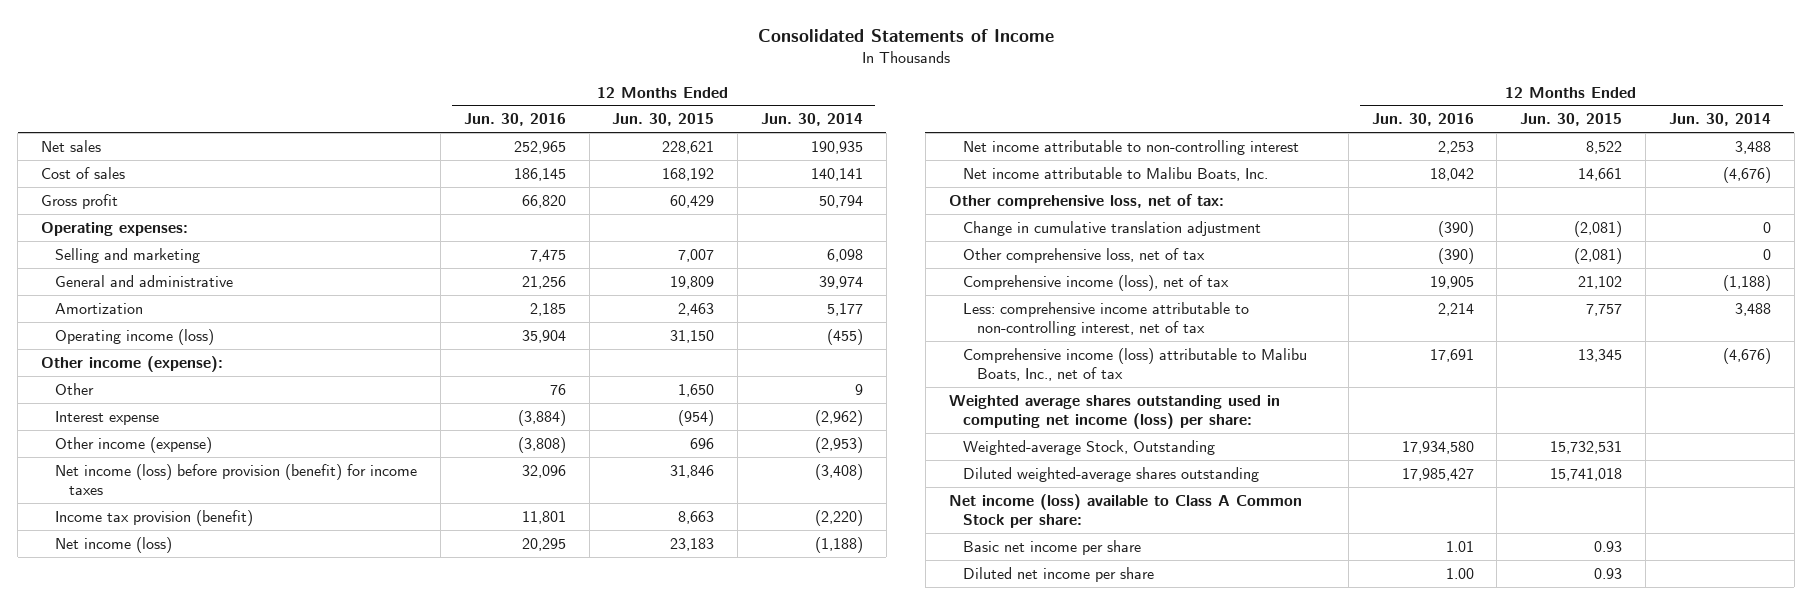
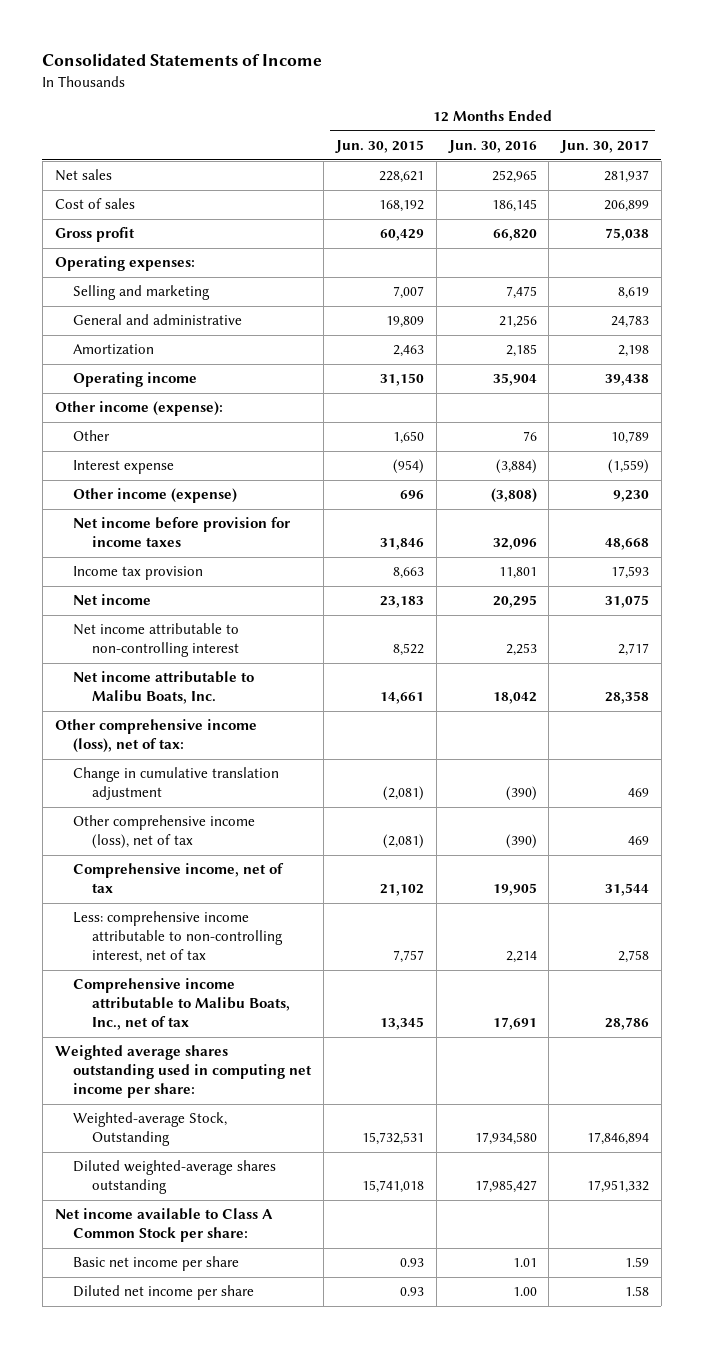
[761,113,864,127] Jun. 30, 2014 -> none
none -> [560,140,650,154] Jun. 30, 2017
[55,328,215,345] Operating income (loss) -> [73,372,198,388] Operating income
[55,463,418,495] Net income (loss) before provision (benefit) for income taxes -> [73,517,291,548] Net income before provision for income taxes
[55,509,254,526] Income tax provision (benefit) -> [73,566,204,581] Income tax provision
[55,536,173,553] Net income (loss) -> [73,594,152,606] Net income
[948,193,1224,209] Other comprehensive loss, net of tax: -> [54,719,257,754] Other comprehensive income (loss), net of tax:
[962,247,1205,263] Other comprehensive loss, net of tax -> [73,815,256,850] Other comprehensive income (loss), net of tax
[962,274,1229,291] Comprehensive income (loss), net of tax -> [73,863,285,894] Comprehensive income, net of tax
[962,347,1307,381] Comprehensive income (loss) attributable to Malibu Boats, Inc., net of tax -> [73,978,290,1031] Comprehensive income attributable to Malibu Boats, Inc., net of tax
[948,394,1280,429] Weighted average shares outstanding used in computing net income (loss) per share: -> [54,1045,313,1099] Weighted average shares outstanding used in computing net income per share:
[948,493,1302,528] Net income (loss) available to Class A Common Stock per share: -> [54,1208,273,1243] Net income available to Class A Common Stock per share:

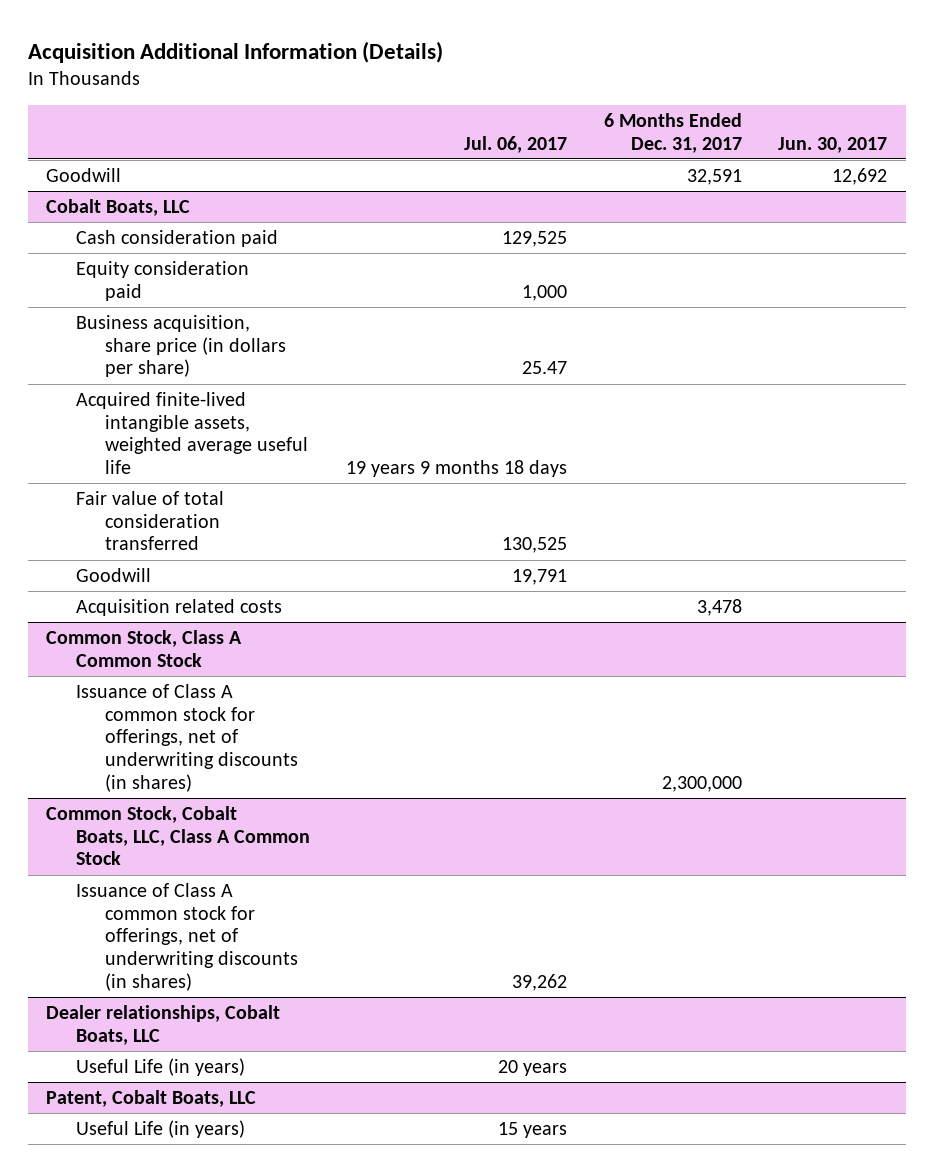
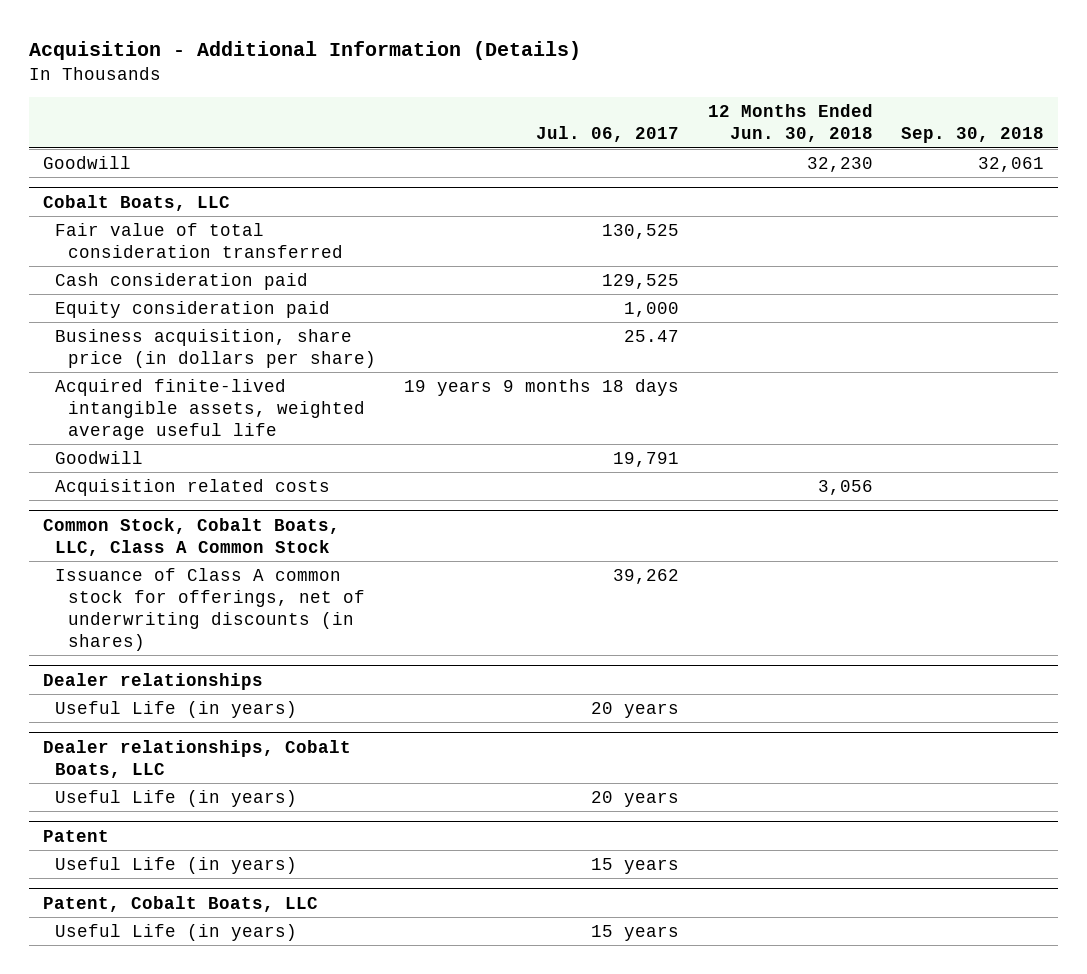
[27,40,443,63] Acquisition Additional Information (Details) -> [29,41,582,61] Acquisition - Additional Information (Details)
[603,113,742,153] 6 Months Ended Dec. 31, 2017 -> none
[778,136,888,153] Jun. 30, 2017 -> none
none -> [707,104,873,143] 12 Months Ended Jun. 30, 2018
none -> [900,127,1044,144] Sep. 30, 2018
[75,490,224,551] Fair value of total consideration transferred -> [55,222,343,258] Fair value of total consideration transferred
[46,629,243,667] Common Stock, Class A Common Stock -> none
[75,683,299,793] Issuance of Class A common stock for offerings, net of underwriting discounts (in shares) -> none
none -> [43,672,264,690] Dealer relationships
none -> [55,700,298,718] Useful Life (in years)
none -> [43,829,110,842] Patent
none -> [55,856,298,874] Useful Life (in years)

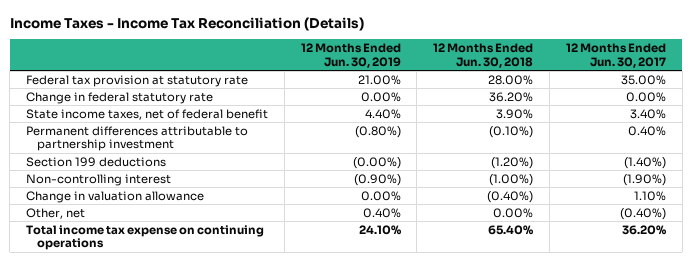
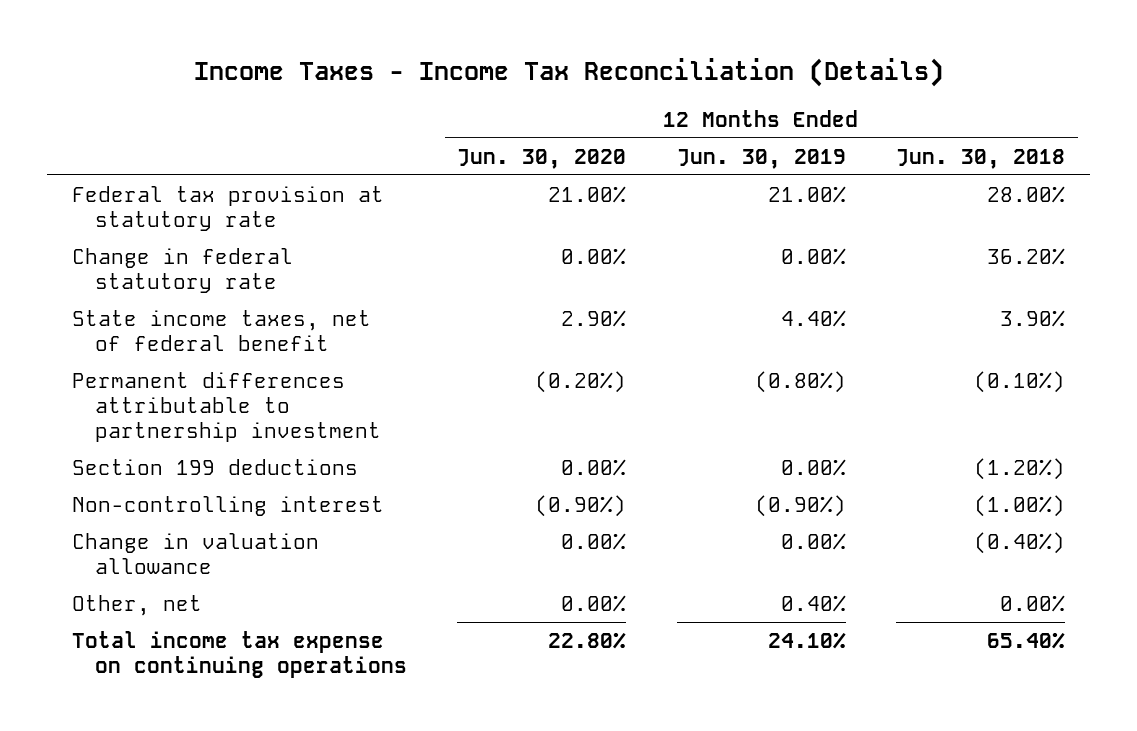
[565,43,666,68] 12 Months Ended Jun. 30, 2017 -> none
none -> [457,148,627,169] Jun. 30, 2020
[352,156,401,169] (0.00%) -> [780,458,846,476] 0.00%

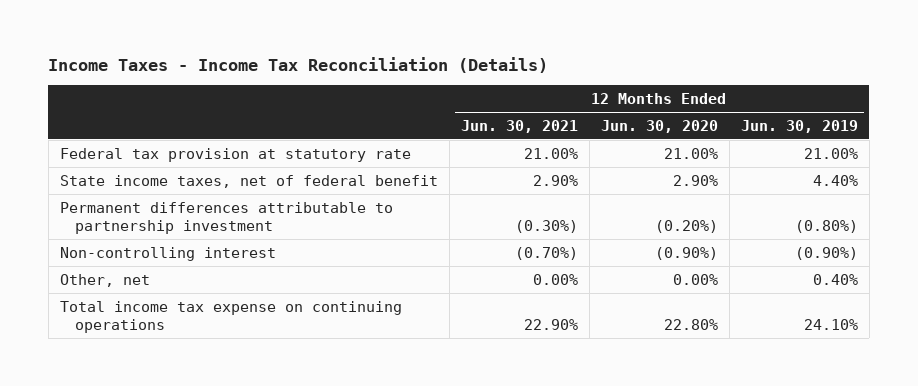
[896,148,1066,169] Jun. 30, 2018 -> none
none -> [460,119,578,133] Jun. 30, 2021
[71,247,293,293] Change in federal statutory rate -> none
[71,458,358,475] Section 199 deductions -> none
[71,532,319,574] Change in valuation allowance -> none

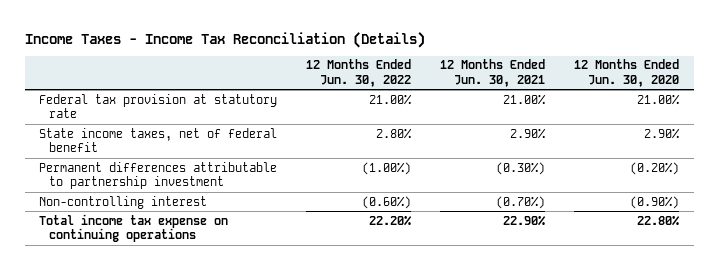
[740,119,858,133] Jun. 30, 2019 -> none
none -> [306,59,412,88] 12 Months Ended Jun. 30, 2022
[59,273,150,287] Other, net -> none

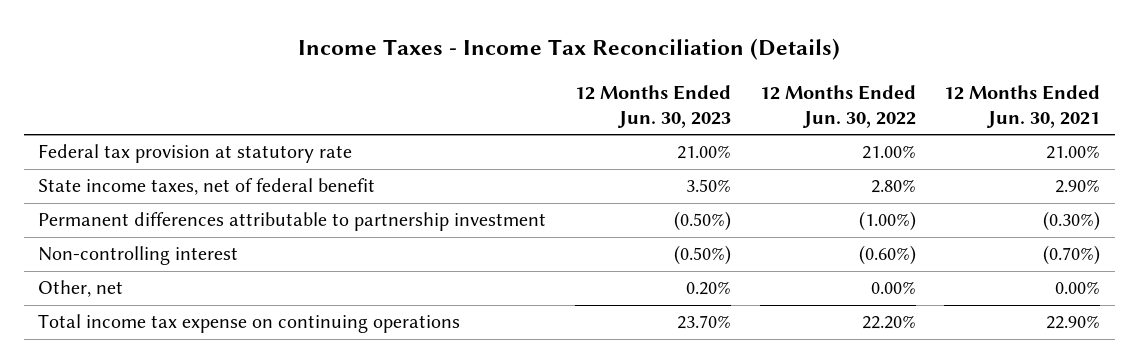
[574,59,680,88] 12 Months Ended Jun. 30, 2020 -> none
none -> [574,84,731,128] 12 Months Ended Jun. 30, 2023
none -> [38,280,124,298] Other, net

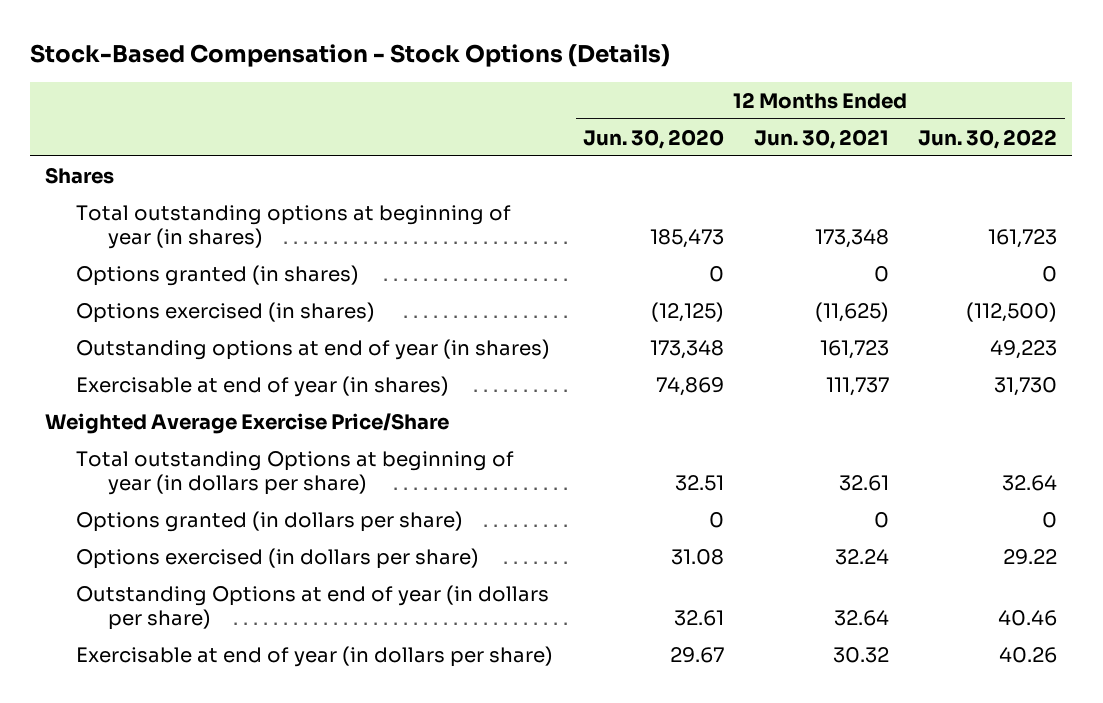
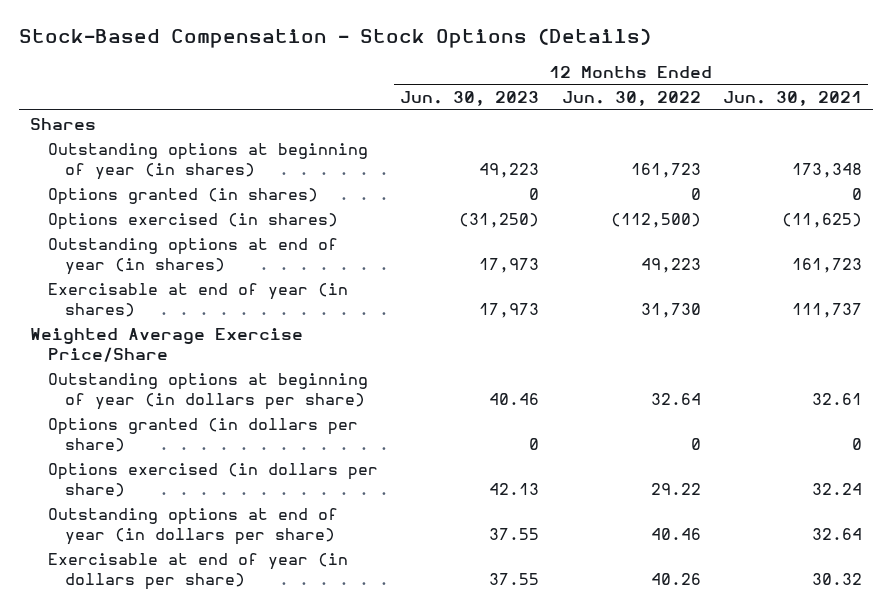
[583,128,725,149] Jun. 30, 2020 -> none
none -> [400,91,540,107] Jun. 30, 2023
[76,204,512,249] Total outstanding options at beginning of year (in shares) -> [47,142,368,180] Outstanding options at beginning of year (in shares)
[76,450,515,495] Total outstanding Options at beginning of year (in dollars per share) -> [47,372,368,410] Outstanding options at beginning of year (in dollars per share)
[76,584,550,630] Outstanding Options at end of year (in dollars per share) -> [47,507,338,545] Outstanding options at end of year (in dollars per share)

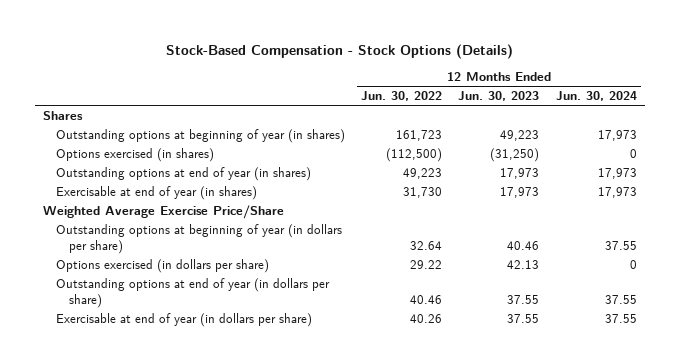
[723,91,863,107] Jun. 30, 2021 -> none
none -> [555,91,637,102] Jun. 30, 2024
[47,187,318,205] Options granted (in shares) -> none
[47,417,358,452] Options granted (in dollars per share) -> none

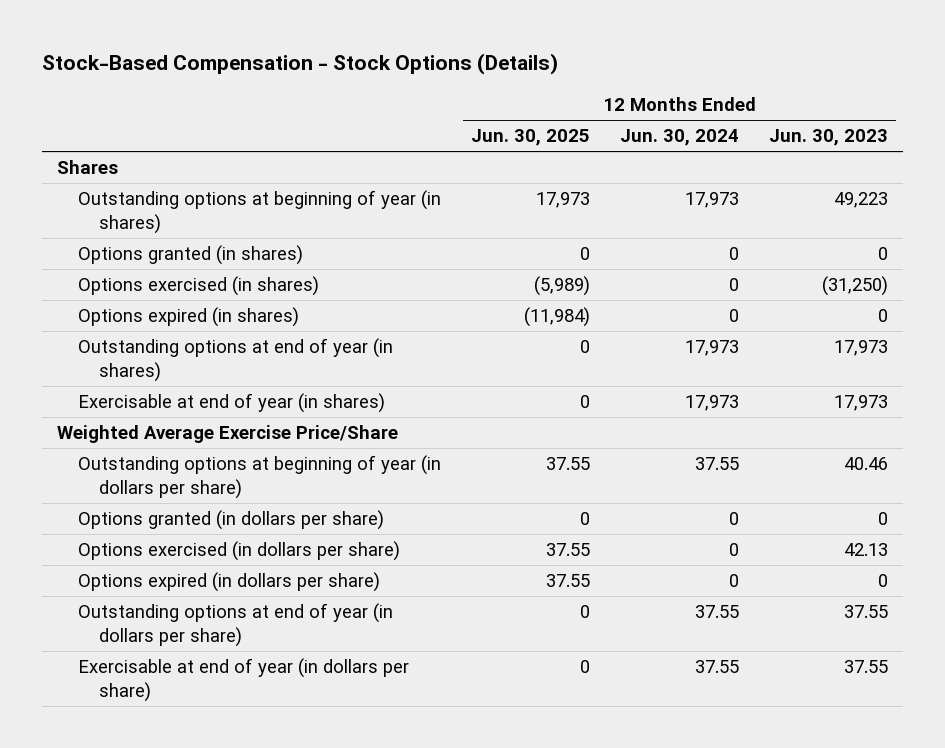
[361,91,443,102] Jun. 30, 2022 -> none
none -> [470,129,590,147] Jun. 30, 2025
none -> [77,245,303,266] Options granted (in shares)
none -> [77,307,299,328] Options expired (in shares)
none -> [77,510,384,531] Options granted (in dollars per share)
none -> [77,572,380,593] Options expired (in dollars per share)

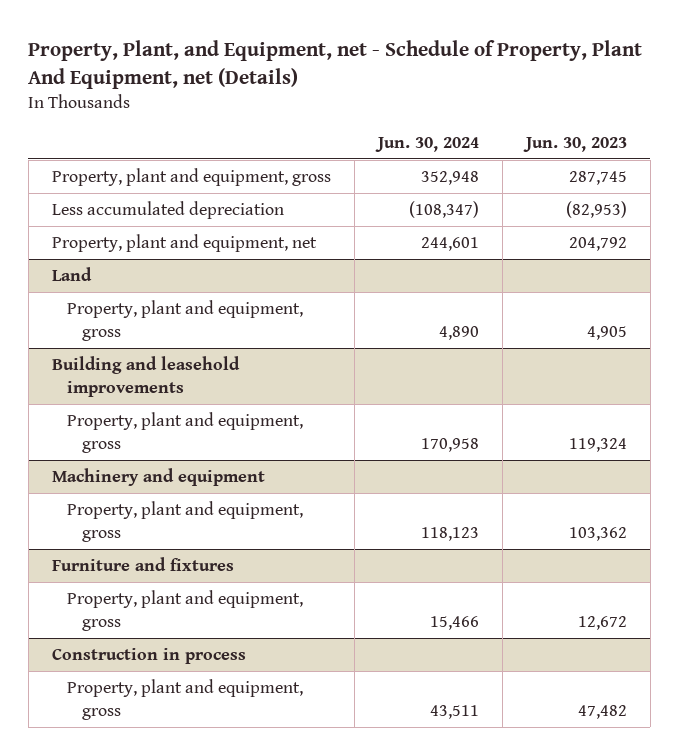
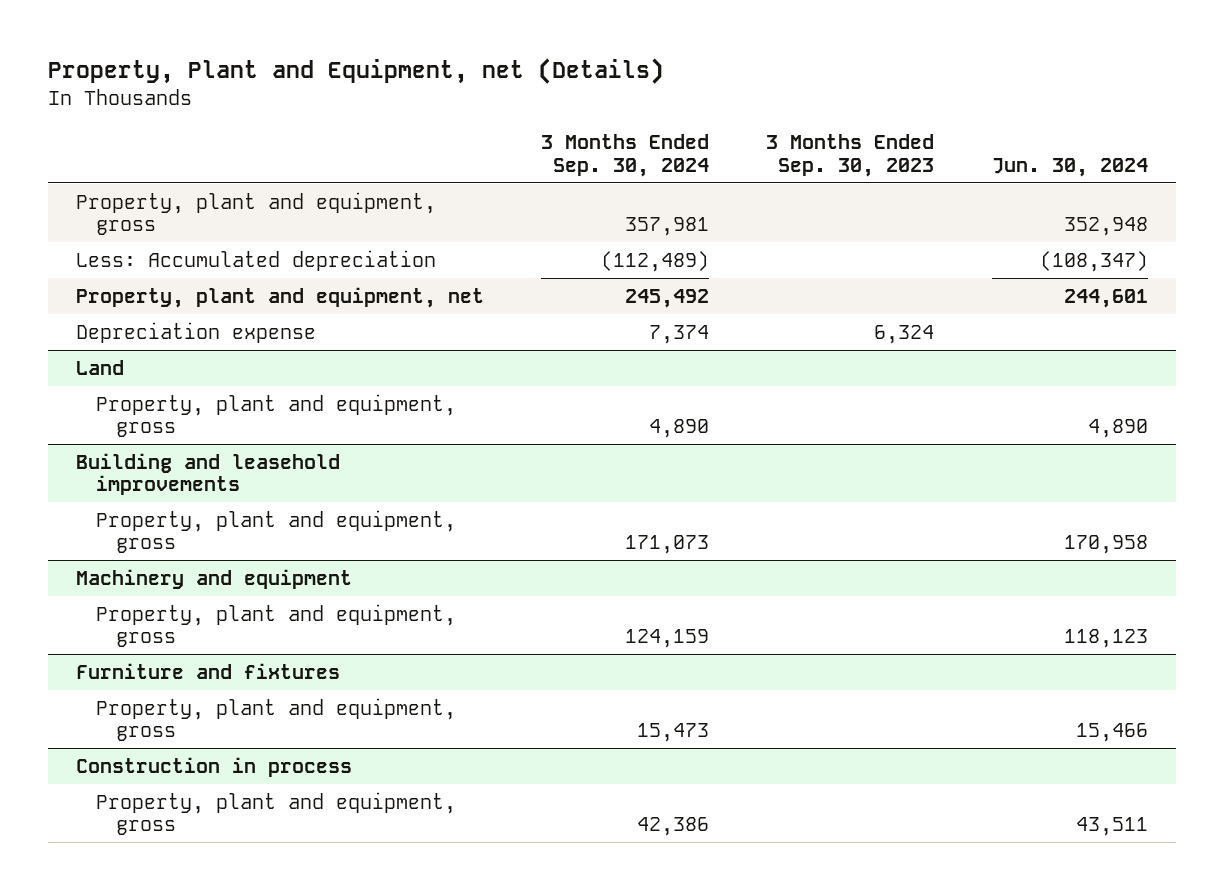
[28,40,643,89] Property, Plant, and Equipment, net - Schedule of Property, Plant And Equipment, net (Details) -> [47,58,664,85] Property, Plant and Equipment, net (Details)
[522,136,627,152] Jun. 30, 2023 -> none
none -> [541,133,710,177] 3 Months Ended Sep. 30, 2024
none -> [766,133,935,177] 3 Months Ended Sep. 30, 2023
[51,200,284,219] Less accumulated depreciation -> [76,249,437,271] Less: Accumulated depreciation
none -> [76,321,317,343] Depreciation expense

